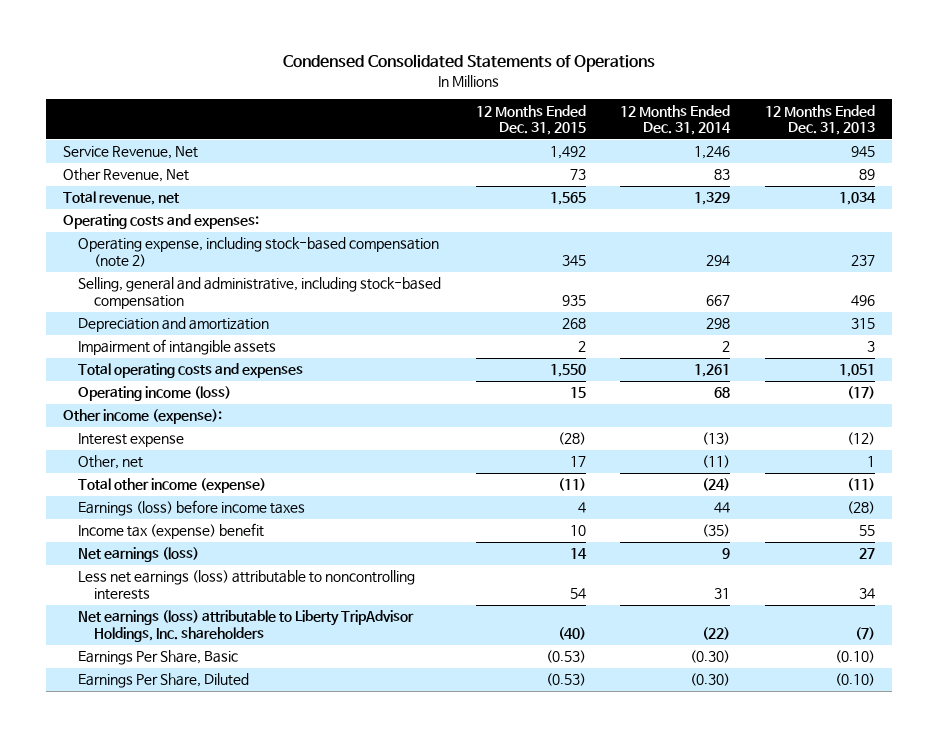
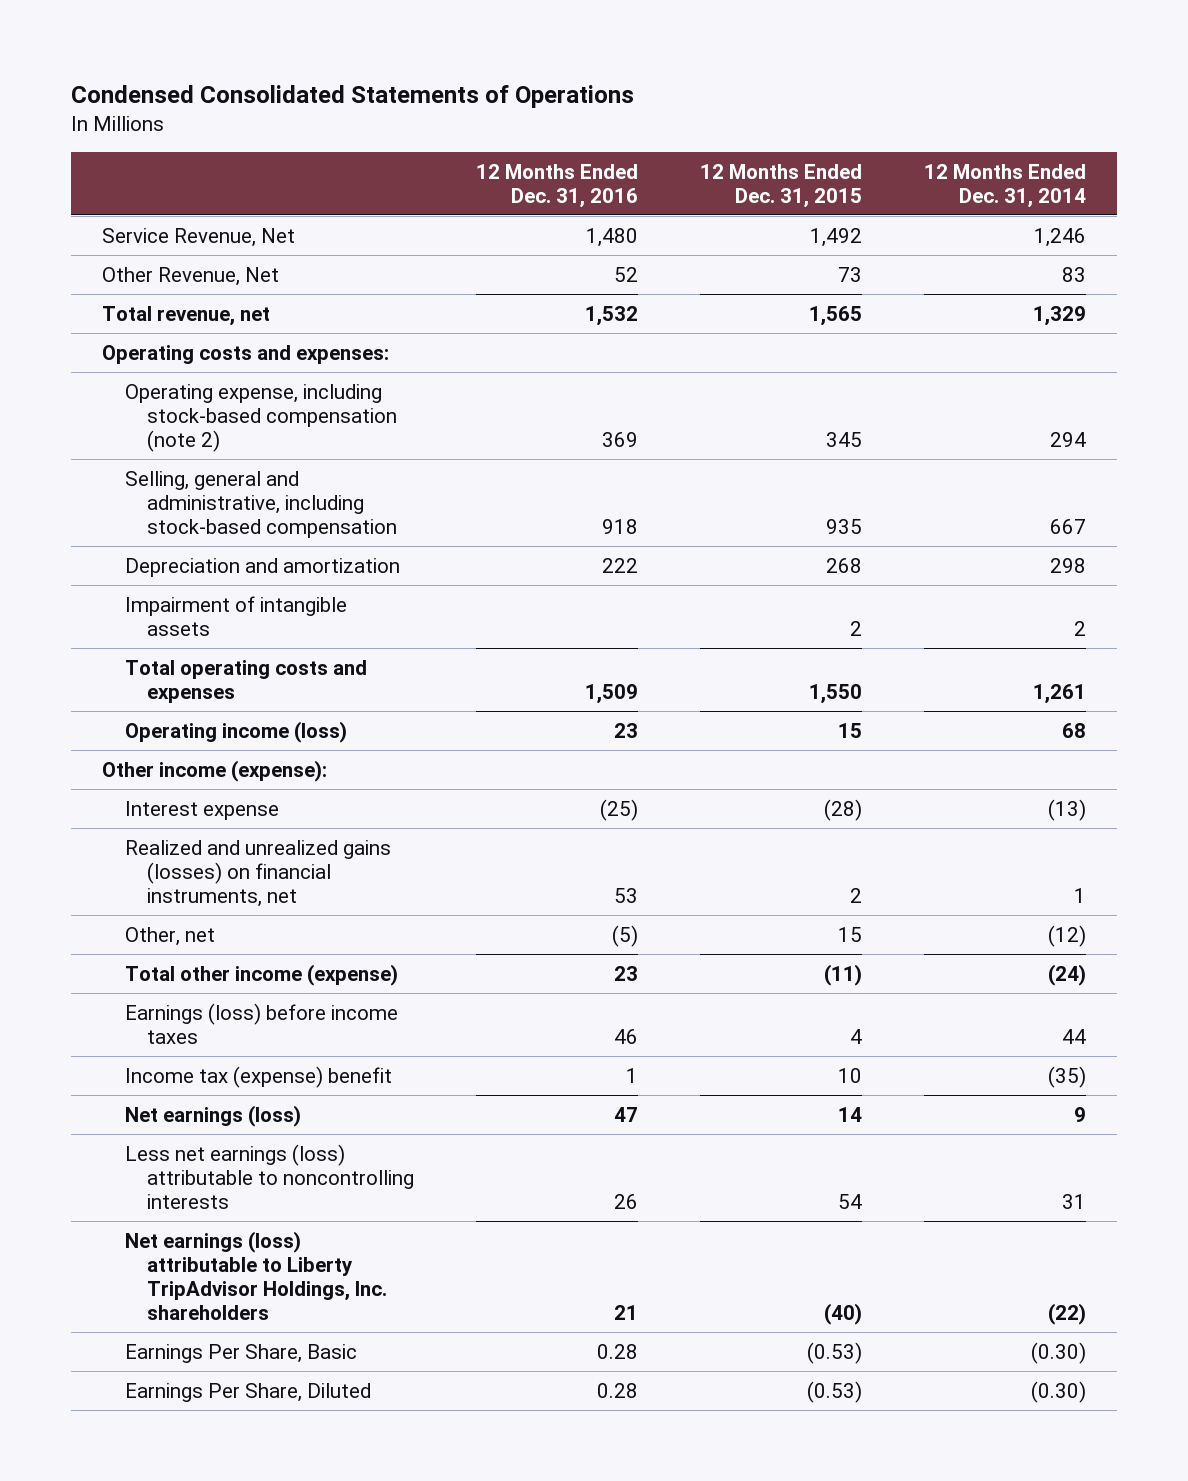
[764,104,875,136] 12 Months Ended Dec. 31, 2013 -> none
none -> [476,163,639,208] 12 Months Ended Dec. 31, 2016
none -> [124,839,391,907] Realized and unrealized gains (losses) on financial instruments, net
[569,456,586,468] 17 -> [837,926,862,942] 15
[702,455,731,469] (11) -> [1047,924,1086,947] (12)

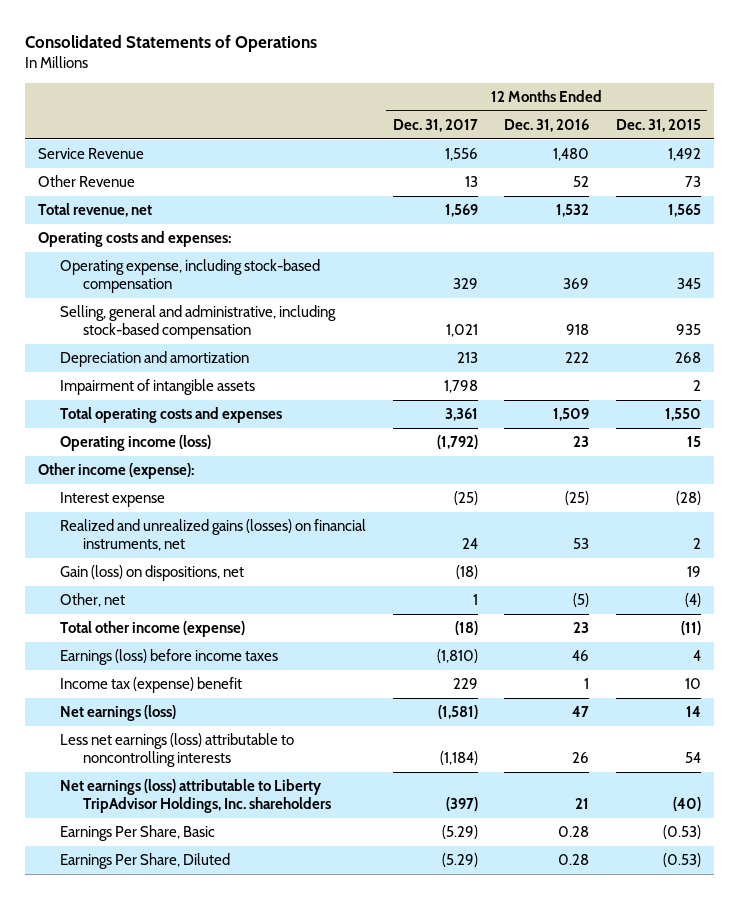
[71,85,635,109] Condensed Consolidated Statements of Operations -> [24,34,317,52] Consolidated Statements of Operations
[923,163,1086,208] 12 Months Ended Dec. 31, 2014 -> none
none -> [392,118,478,132] Dec. 31, 2017
[102,227,296,247] Service Revenue, Net -> [37,148,144,160] Service Revenue
[102,266,280,286] Other Revenue, Net -> [37,175,135,188] Other Revenue
[124,383,398,452] Operating expense, including stock-based compensation (note 2) -> [60,259,321,293] Operating expense, including stock-based compensation
none -> [60,565,245,582] Gain (loss) on dispositions, net
[837,926,862,942] 15 -> [684,593,701,608] (4)

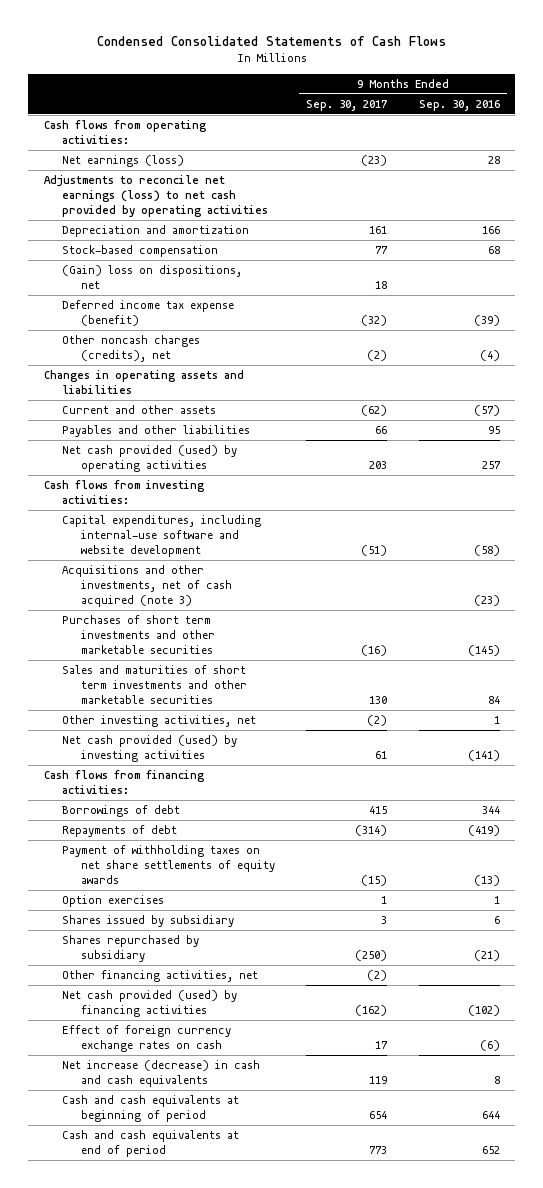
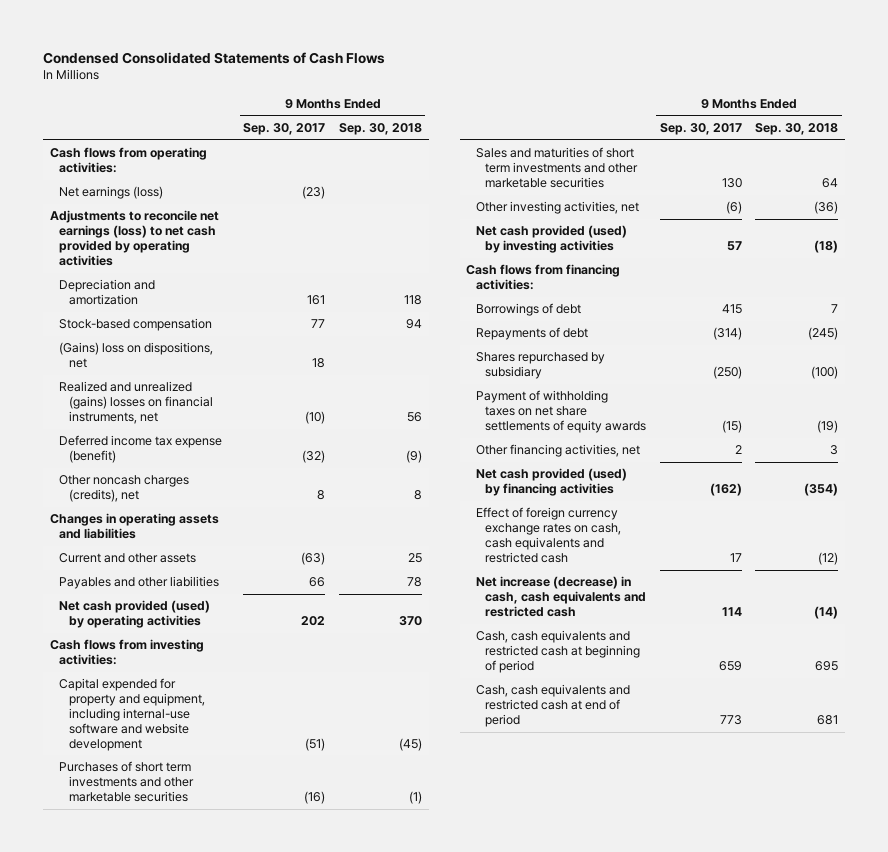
[418,100,500,112] Sep. 30, 2016 -> none
none -> [338,123,422,136] Sep. 30, 2018
[62,265,243,290] (Gain) loss on dispositions, net -> [59,342,214,369] (Gains) loss on dispositions, net
none -> [59,381,213,425] Realized and unrealized (gains) losses on financial instruments, net
[367,350,388,362] (2) -> [317,490,326,501] 8
[361,405,388,417] (62) -> [301,552,326,566] (63)
[369,461,388,470] 203 -> [301,616,326,627] 202
[62,565,233,608] Acquisitions and other investments, net of cash acquired (note 3) -> none
[62,515,262,558] Capital expenditures, including internal-use software and website development -> [59,678,205,751] Capital expended for property and equipment, including internal-use software and website development
[367,715,388,727] (2) -> [725,201,742,215] (6)
[375,751,388,760] 61 -> [726,241,742,252] 57
[62,895,165,908] Option exercises -> none
[62,915,235,928] Shares issued by subsidiary -> none
[62,845,276,885] Payment of withholding taxes on net share settlements of equity awards -> [475,390,647,434] Payment of withholding taxes on net share settlements of equity awards
[367,970,388,982] (2) -> [734,445,742,455] 2
[62,1025,232,1053] Effect of foreign currency exchange rates on cash -> [475,507,622,563] Effect of foreign currency exchange rates on cash, cash equivalents and restricted cash
[62,1060,261,1088] Net increase (decrease) in cash and cash equivalents -> [475,576,647,618] Net increase (decrease) in cash, cash equivalents and restricted cash
[369,1076,388,1085] 119 -> [721,607,742,617] 114
[62,1095,240,1123] Cash and cash equivalents at beginning of period -> [475,630,641,674] Cash, cash equivalents and restricted cash at beginning of period
[369,1111,388,1120] 654 -> [718,661,742,672] 659
[62,1130,240,1158] Cash and cash equivalents at end of period -> [475,684,630,728] Cash, cash equivalents and restricted cash at end of period

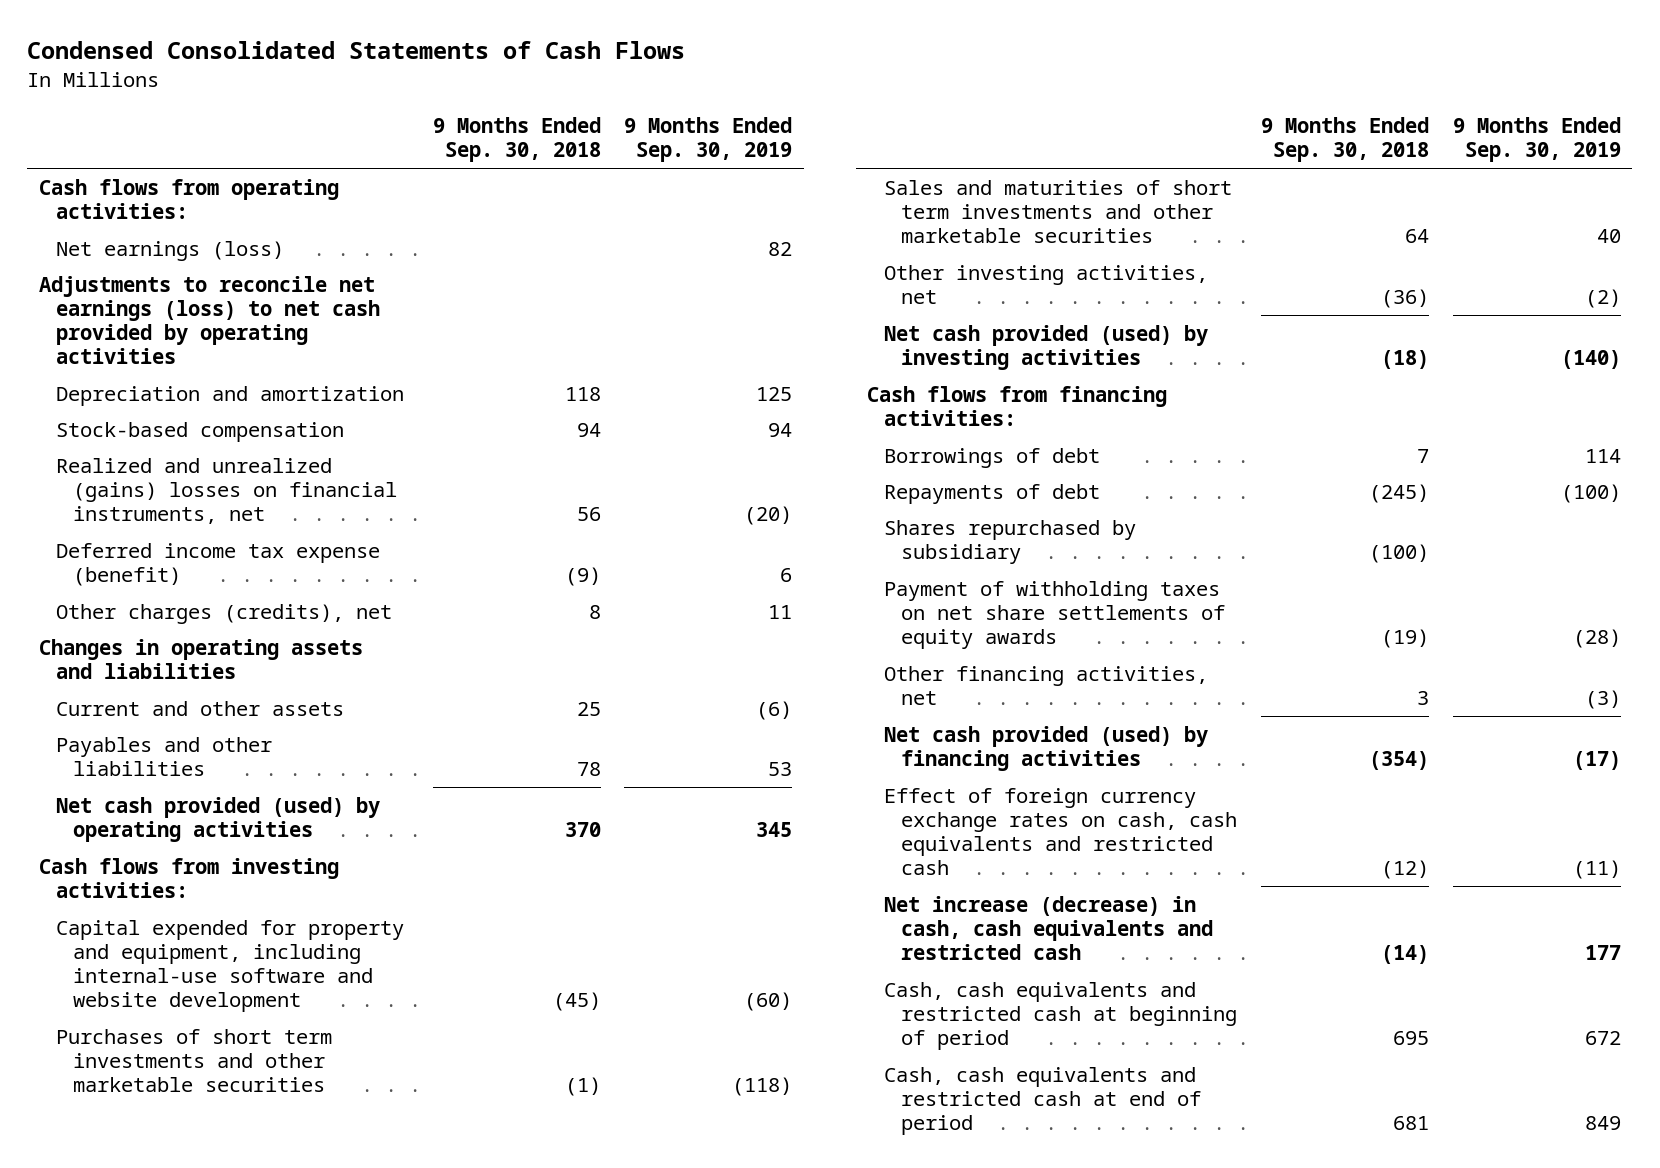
[243,123,326,136] Sep. 30, 2017 -> none
none -> [624,117,793,163] 9 Months Ended Sep. 30, 2019
[59,342,214,369] (Gains) loss on dispositions, net -> none
[59,475,190,503] Other noncash charges (credits), net -> [56,603,393,624] Other charges (credits), net

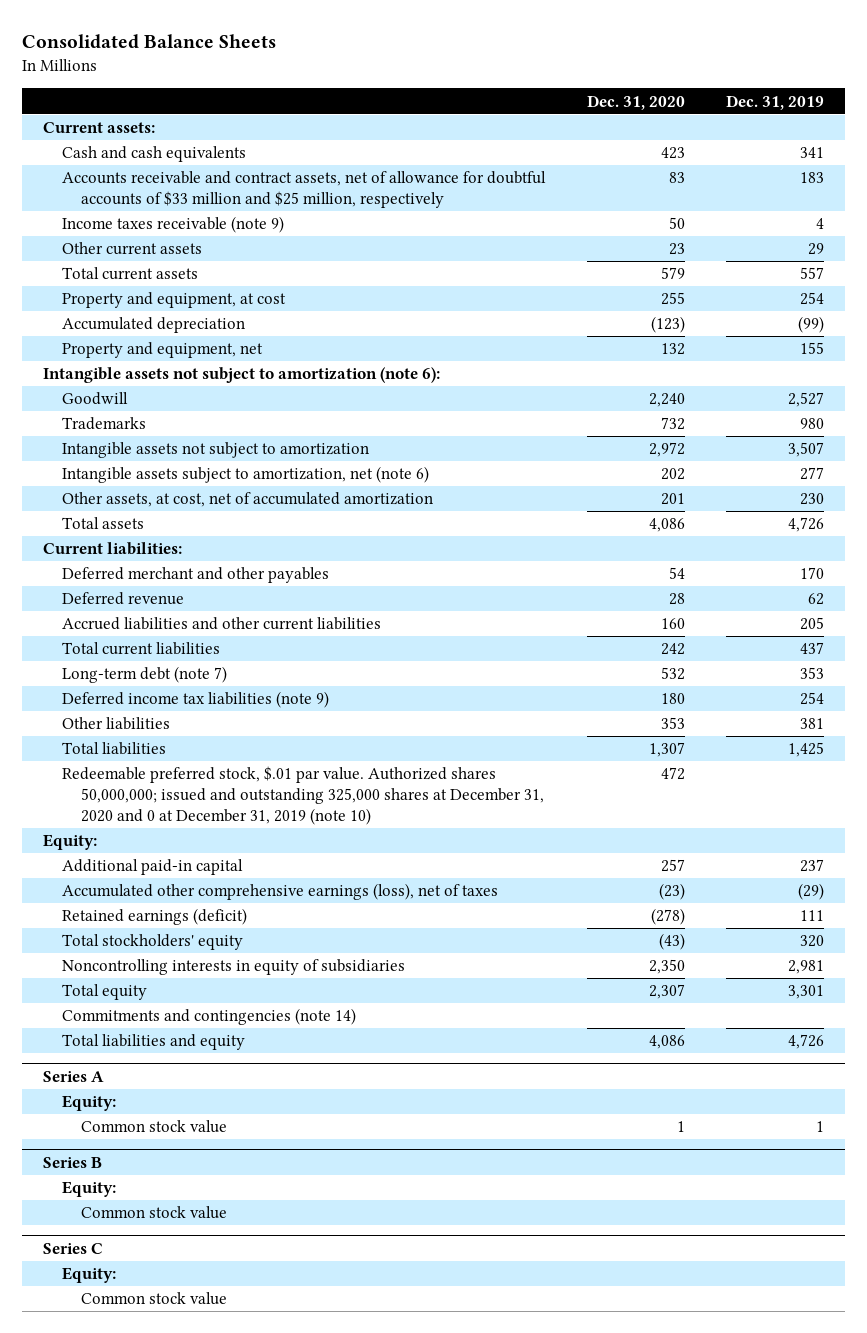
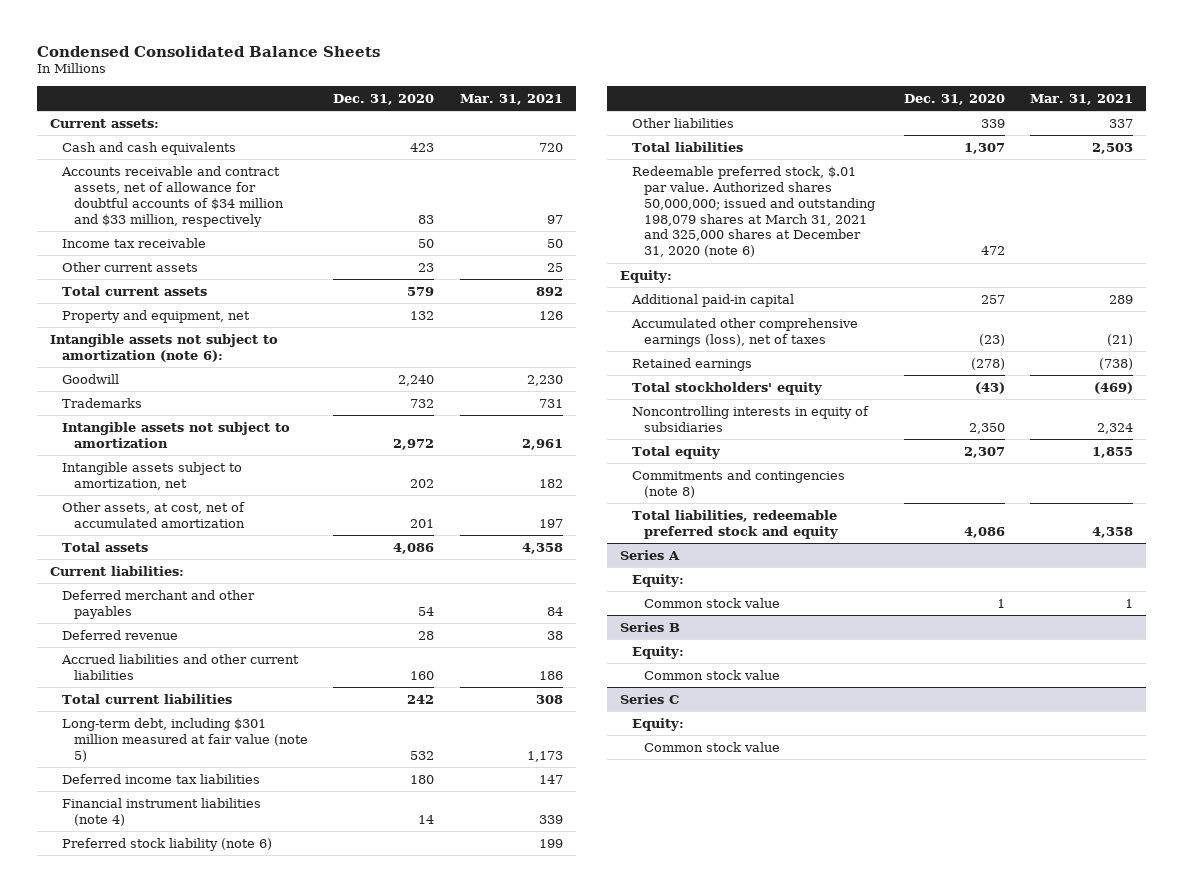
[21,34,276,50] Consolidated Balance Sheets -> [37,45,381,57] Condensed Consolidated Balance Sheets
[726,94,825,110] Dec. 31, 2019 -> none
none -> [460,93,564,105] Mar. 31, 2021
[61,171,546,208] Accounts receivable and contract assets, net of allowance for doubtful accounts of $33 million and $25 million, respectively -> [60,165,284,227] Accounts receivable and contract assets, net of allowance for doubtful accounts of $34 million and $33 million, respectively
[61,216,284,234] Income taxes receivable (note 9) -> [61,237,206,248] Income tax receivable
[61,292,286,309] Property and equipment, at cost -> none
[61,317,245,334] Accumulated depreciation -> none
[61,466,429,484] Intangible assets subject to amortization, net (note 6) -> [61,461,242,490] Intangible assets subject to amortization, net
[61,666,227,684] Long-term debt (note 7) -> [61,717,308,762] Long-term debt, including $301 million measured at fair value (note 5)
[61,691,329,709] Deferred income tax liabilities (note 9) -> [61,773,260,784] Deferred income tax liabilities
none -> [61,797,261,826] Financial instrument liabilities (note 4)
none -> [61,837,272,851] Preferred stock liability (note 6)
[660,717,685,730] 353 -> [980,118,1005,128] 339
[61,766,545,825] Redeemable preferred stock, $.01 par value. Authorized shares 50,000,000; issued and outstanding 325,000 shares at December 31, 2020 and 0 at December 31, 2019 (note 10) -> [632,165,875,258] Redeemable preferred stock, $.01 par value. Authorized shares 50,000,000; issued and outstanding 198,079 shares at March 31, 2021 and 325,000 shares at December 31, 2020 (note 6)
[61,908,247,926] Retained earnings (deficit) -> [632,357,753,371] Retained earnings
[61,1008,356,1026] Commitments and contingencies (note 14) -> [632,469,846,498] Commitments and contingencies (note 8)
[61,1034,245,1051] Total liabilities and equity -> [632,509,838,539] Total liabilities, redeemable preferred stock and equity

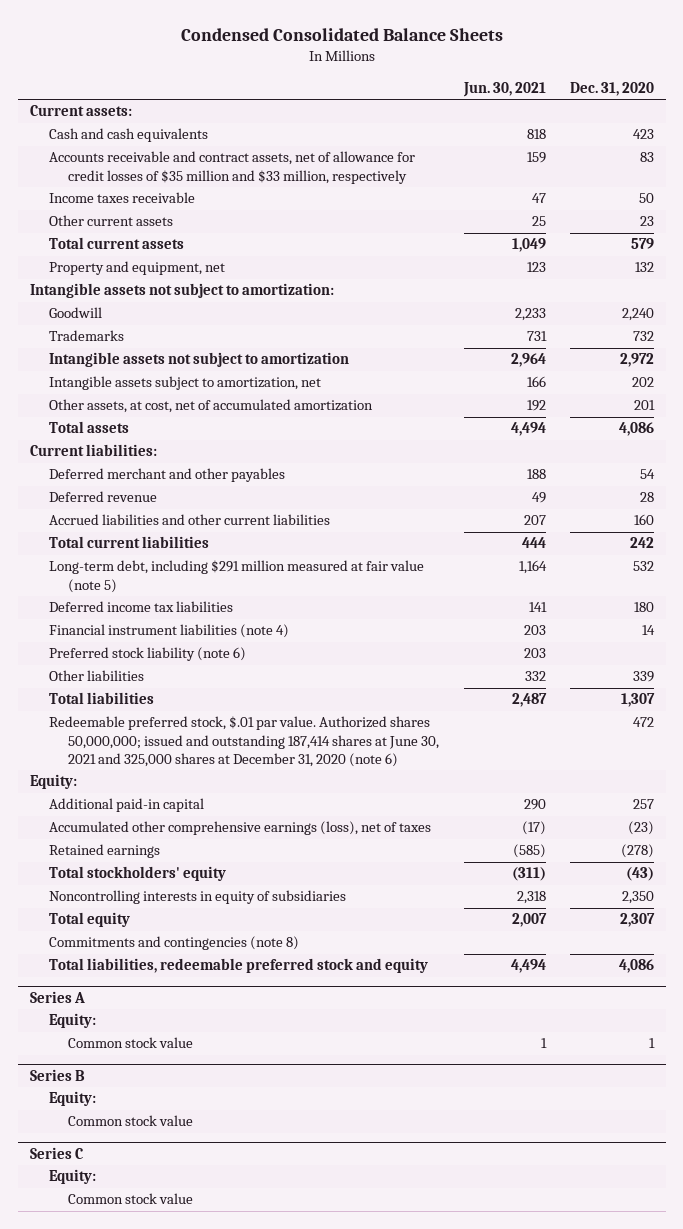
[460,93,564,105] Mar. 31, 2021 -> none
none -> [462,81,546,97] Jun. 30, 2021
[60,165,284,227] Accounts receivable and contract assets, net of allowance for doubtful accounts of $34 million and $33 million, respectively -> [49,151,416,184] Accounts receivable and contract assets, net of allowance for credit losses of $35 million and $33 million, respectively
[61,237,206,248] Income tax receivable -> [49,192,196,204] Income taxes receivable
[50,333,279,362] Intangible assets not subject to amortization (note 6): -> [29,283,334,299] Intangible assets not subject to amortization:
[61,717,308,762] Long-term debt, including $301 million measured at fair value (note 5) -> [49,560,425,593] Long-term debt, including $291 million measured at fair value (note 5)
[632,165,875,258] Redeemable preferred stock, $.01 par value. Authorized shares 50,000,000; issued and outstanding 198,079 shares at March 31, 2021 and 325,000 shares at December 31, 2020 (note 6) -> [49,716,440,768] Redeemable preferred stock, $.01 par value. Authorized shares 50,000,000; issued and outstanding 187,414 shares at June 30, 2021 and 325,000 shares at December 31, 2020 (note 6)

